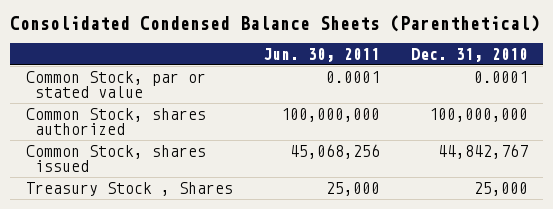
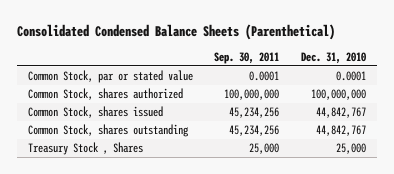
[263,47,381,62] Jun. 30, 2011 -> none
none -> [214,51,280,64] Sep. 30, 2011
none -> [27,124,189,138] Common Stock, shares outstanding

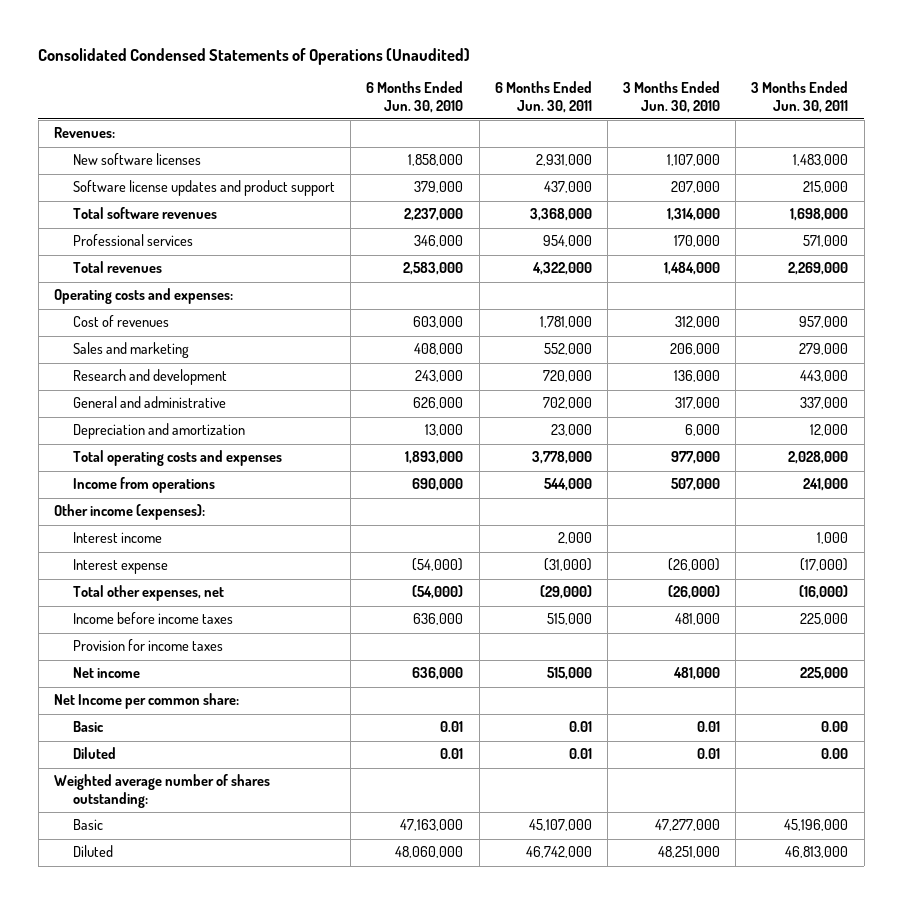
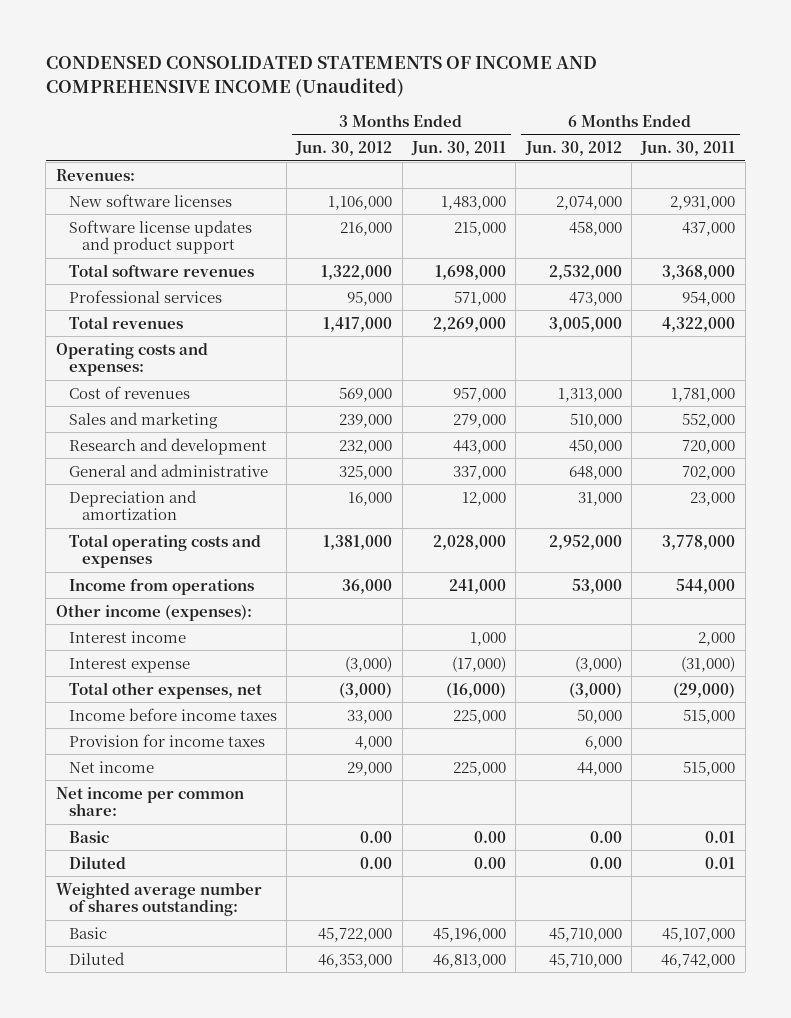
[38,47,471,65] Consolidated Condensed Statements of Operations (Unaudited) -> [45,56,597,97] CONDENSED CONSOLIDATED STATEMENTS OF INCOME AND COMPREHENSIVE INCOME (Unaudited)
[366,81,464,113] 6 Months Ended Jun. 30, 2010 -> none
[623,81,721,113] 3 Months Ended Jun. 30, 2010 -> none
none -> [295,141,393,157] Jun. 30, 2012
none -> [524,141,622,157] Jun. 30, 2012
[53,693,239,710] Net Income per common share: -> [55,786,244,817] Net income per common share:

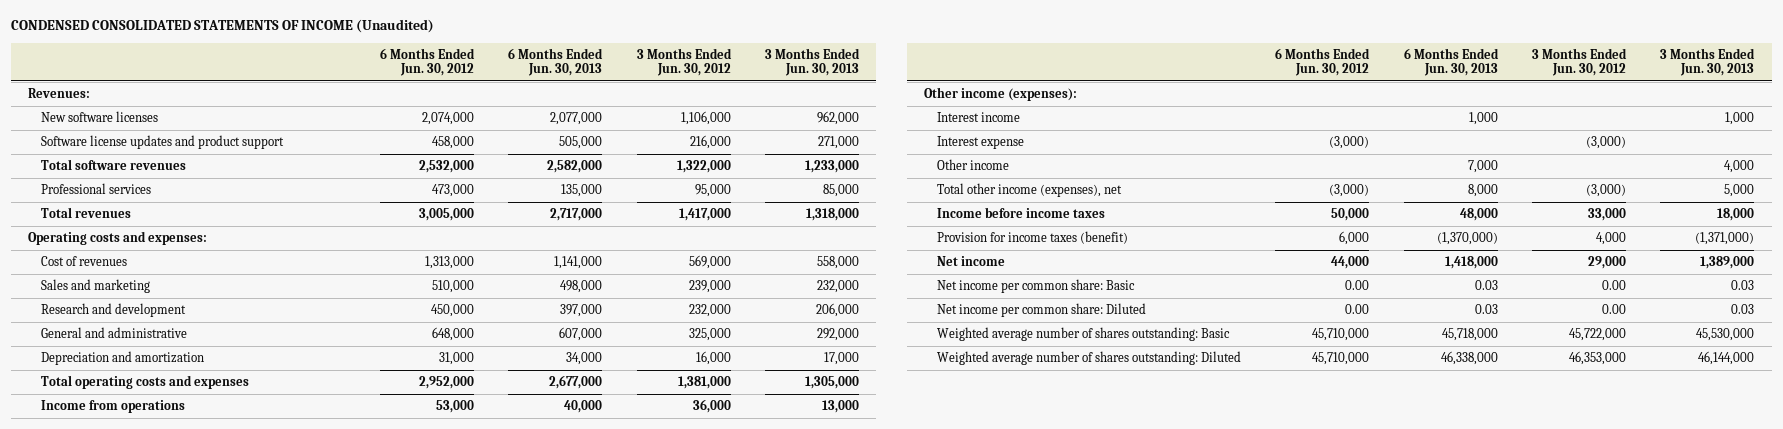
[45,56,597,97] CONDENSED CONSOLIDATED STATEMENTS OF INCOME AND COMPREHENSIVE INCOME (Unaudited) -> [11,19,435,34] CONDENSED CONSOLIDATED STATEMENTS OF INCOME (Unaudited)
[411,141,507,157] Jun. 30, 2011 -> none
[640,141,736,157] Jun. 30, 2011 -> none
none -> [508,47,604,76] 6 Months Ended Jun. 30, 2013
none -> [764,47,860,76] 3 Months Ended Jun. 30, 2013
none -> [937,159,1010,171] Other income
[68,681,262,699] Total other expenses, net -> [937,183,1123,198] Total other income (expenses), net
[68,733,265,747] Provision for income taxes -> [937,231,1129,245] Provision for income taxes (benefit)
[55,786,244,817] Net income per common share: -> none
[55,881,262,917] Weighted average number of shares outstanding: -> none
[68,830,109,843] Basic -> [937,279,1136,294] Net income per common share: Basic
[68,855,126,869] Diluted -> [937,303,1147,318] Net income per common share: Diluted
[68,926,107,939] Basic -> [937,327,1231,342] Weighted average number of shares outstanding: Basic
[68,951,125,965] Diluted -> [937,351,1242,366] Weighted average number of shares outstanding: Diluted

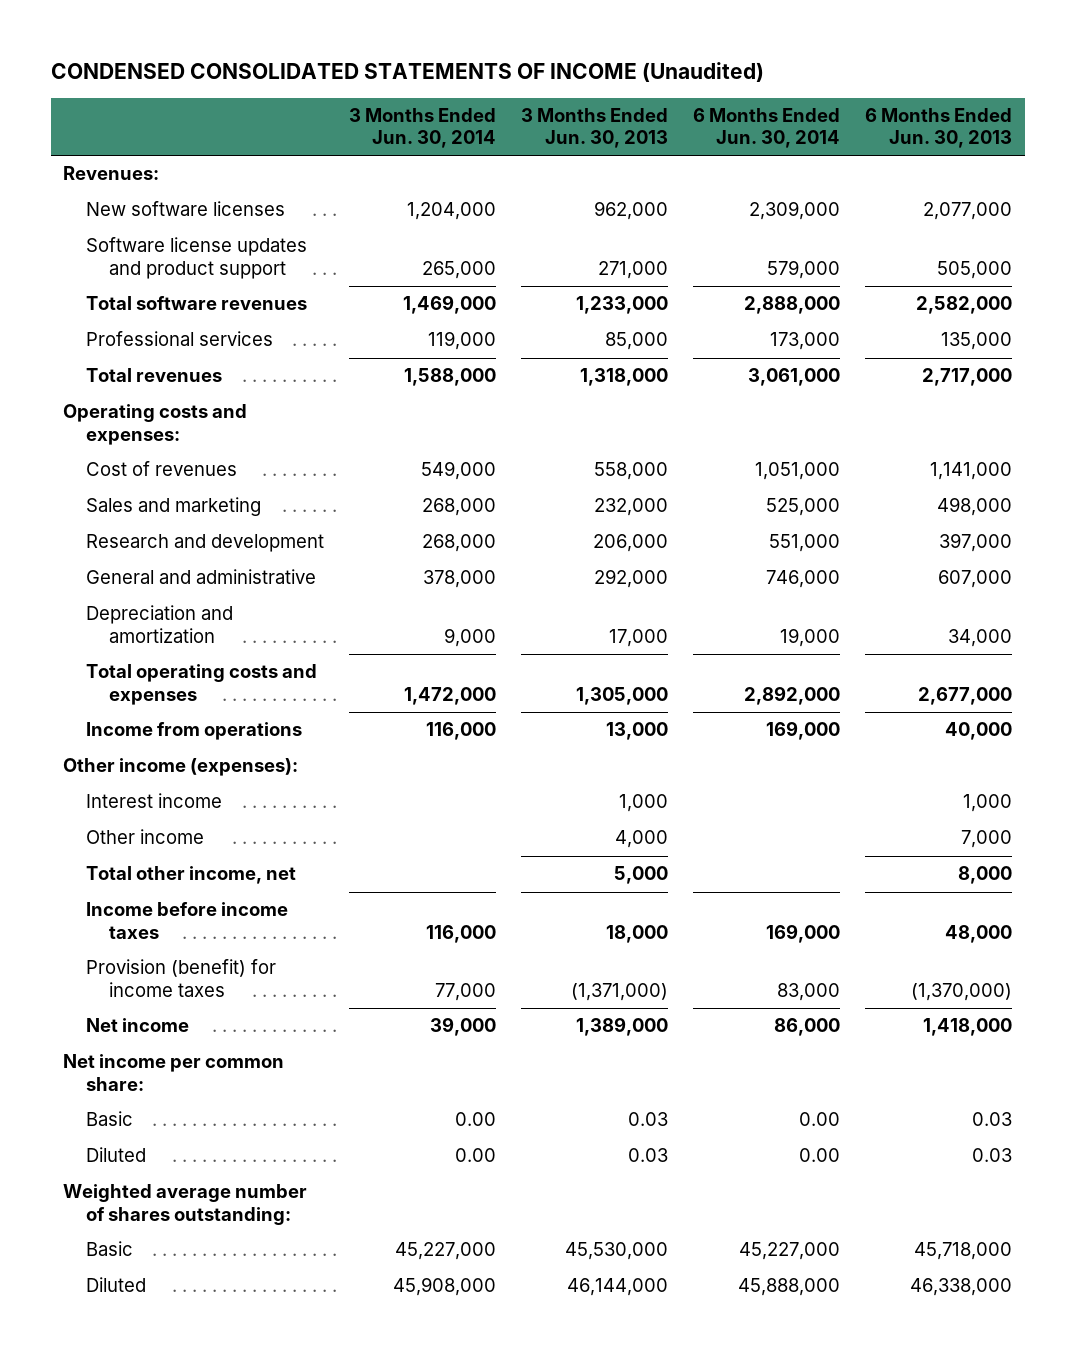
[379,47,475,76] 6 Months Ended Jun. 30, 2012 -> none
[636,47,732,76] 3 Months Ended Jun. 30, 2012 -> none
none -> [349,108,497,149] 3 Months Ended Jun. 30, 2014
none -> [693,108,841,149] 6 Months Ended Jun. 30, 2014
[937,136,1025,150] Interest expense -> none
[937,183,1123,198] Total other income (expenses), net -> [85,866,296,885] Total other income, net
[937,231,1129,245] Provision for income taxes (benefit) -> [85,959,276,997] Provision (benefit) for income taxes
none -> [63,1054,285,1091] Net income per common share:
[937,279,1136,294] Net income per common share: Basic -> [85,1111,133,1127] Basic
[937,303,1147,318] Net income per common share: Diluted -> [85,1147,146,1163] Diluted
none -> [63,1184,308,1225] Weighted average number of shares outstanding:
[937,327,1231,342] Weighted average number of shares outstanding: Basic -> [85,1241,133,1257] Basic
[937,351,1242,366] Weighted average number of shares outstanding: Diluted -> [85,1277,146,1293] Diluted

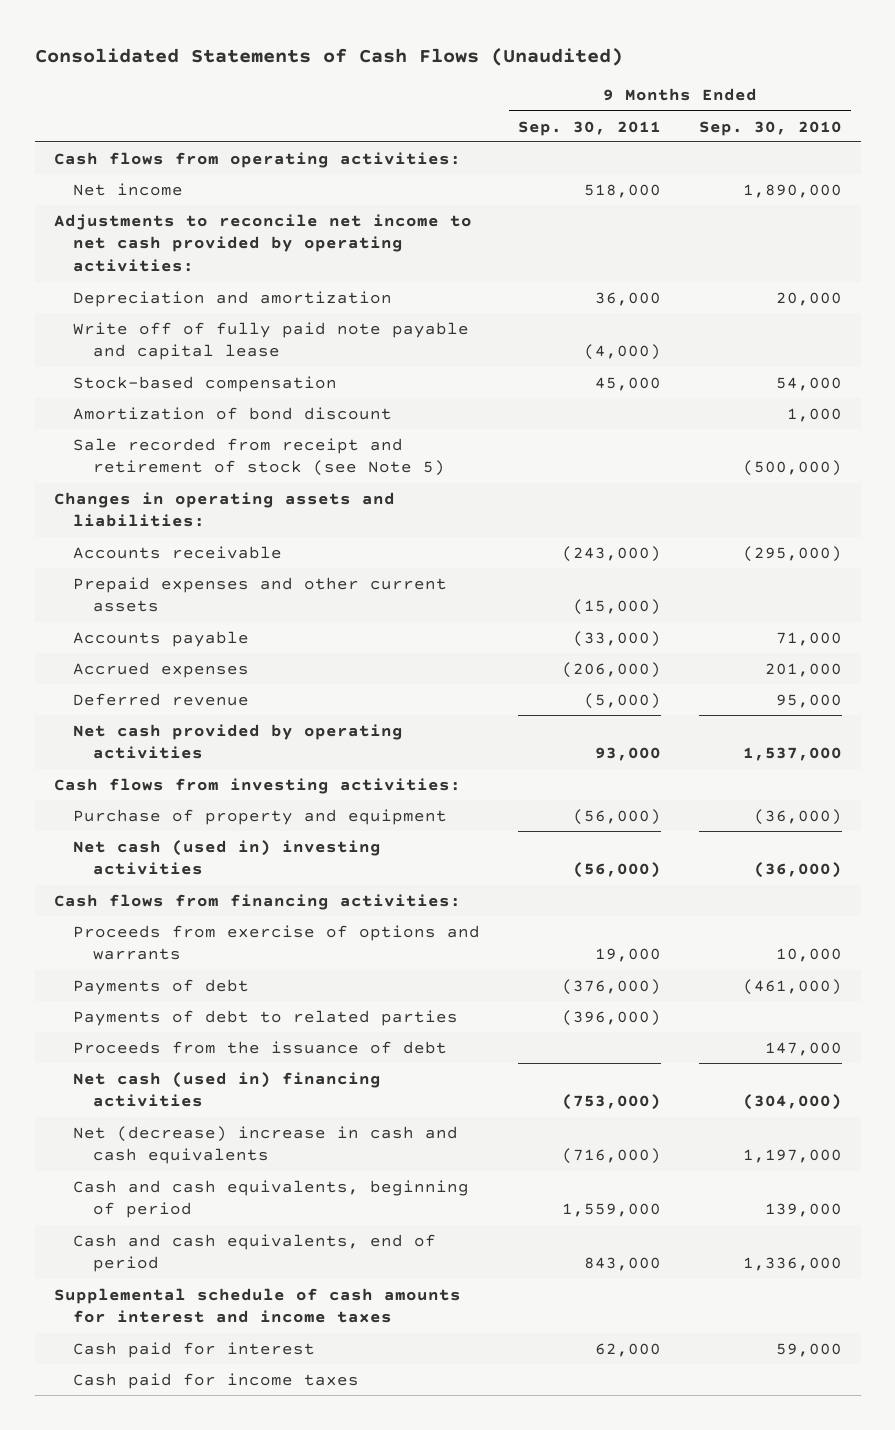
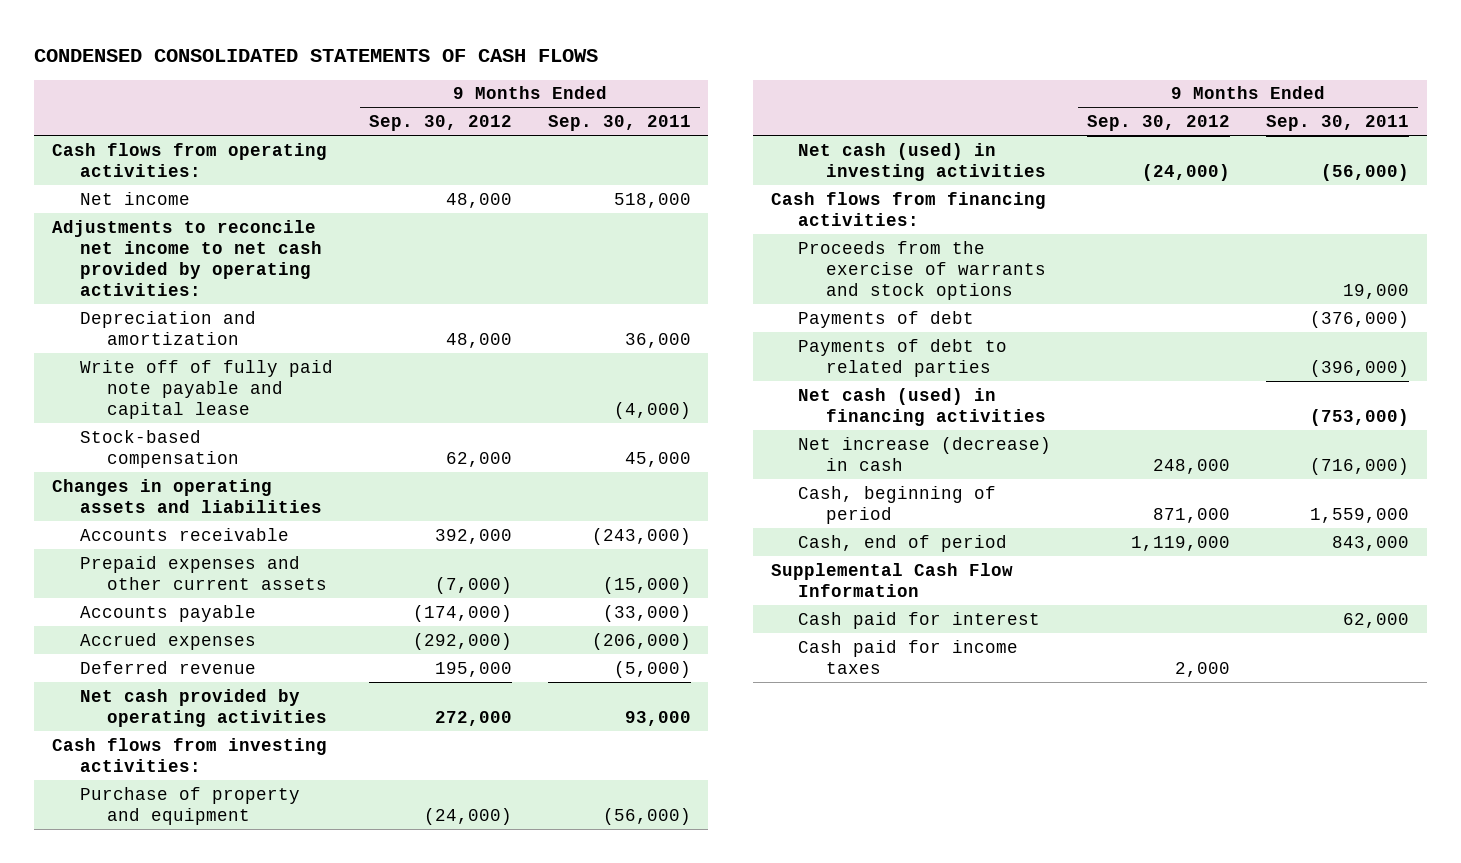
[34,48,623,67] Consolidated Statements of Cash Flows (Unaudited) -> [34,48,599,62] CONDENSED CONSOLIDATED STATEMENTS OF CASH FLOWS
[698,120,842,136] Sep. 30, 2010 -> none
none -> [368,115,512,132] Sep. 30, 2012
[73,406,393,420] Amortization of bond discount -> none
[73,437,445,477] Sale recorded from receipt and retirement of stock (see Note 5) -> none
[53,491,395,528] Changes in operating assets and liabilities: -> [52,478,322,513] Changes in operating assets and liabilities
[73,839,382,876] Net cash (used in) investing activities -> [798,142,1046,181] Net cash (used) in investing activities
[73,924,481,961] Proceeds from exercise of options and warrants -> [798,240,1046,300] Proceeds from the exercise of warrants and stock options
[73,1040,448,1054] Proceeds from the issuance of debt -> none
[73,1071,382,1108] Net cash (used in) financing activities -> [798,387,1046,426] Net cash (used) in financing activities
[73,1125,459,1165] Net (decrease) increase in cash and cash equivalents -> [798,436,1052,471] Net increase (decrease) in cash
[73,1179,470,1219] Cash and cash equivalents, beginning of period -> [798,485,997,524] Cash, beginning of period
[73,1233,437,1273] Cash and cash equivalents, end of period -> [798,534,1008,552] Cash, end of period
[53,1287,461,1324] Supplemental schedule of cash amounts for interest and income taxes -> [770,562,1013,597] Supplemental Cash Flow Information

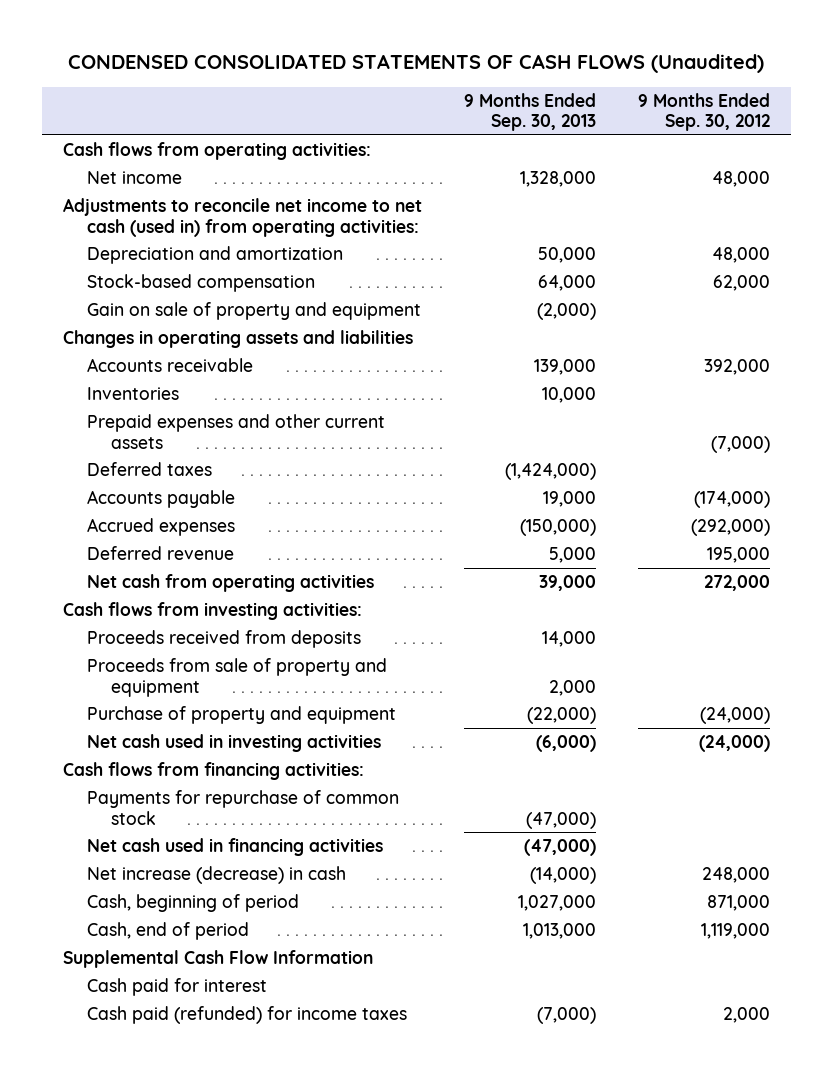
[34,48,599,62] CONDENSED CONSOLIDATED STATEMENTS OF CASH FLOWS -> [68,54,765,74] CONDENSED CONSOLIDATED STATEMENTS OF CASH FLOWS (Unaudited)
[547,115,691,132] Sep. 30, 2011 -> none
none -> [463,92,596,132] 9 Months Ended Sep. 30, 2013
[52,219,322,296] Adjustments to reconcile net income to net cash provided by operating activities: -> [62,198,422,237] Adjustments to reconcile net income to net cash (used in) from operating activities:
[79,359,333,419] Write off of fully paid note payable and capital lease -> none
none -> [86,302,421,321] Gain on sale of property and equipment
none -> [86,387,179,401] Inventories
none -> [86,462,212,477] Deferred taxes
[79,688,328,727] Net cash provided by operating activities -> [86,574,374,593] Net cash from operating activities
none -> [86,630,361,649] Proceeds received from deposits
none -> [86,658,387,697] Proceeds from sale of property and equipment
[798,142,1046,181] Net cash (used) in investing activities -> [86,734,381,753] Net cash used in investing activities
[798,240,1046,300] Proceeds from the exercise of warrants and stock options -> none
[798,310,975,328] Payments of debt -> none
[798,338,1008,377] Payments of debt to related parties -> none
none -> [86,790,399,825] Payments for repurchase of common stock
[798,387,1046,426] Net cash (used) in financing activities -> [86,838,383,857] Net cash used in financing activities
[798,639,1019,674] Cash paid for income taxes -> [86,1006,407,1025] Cash paid (refunded) for income taxes

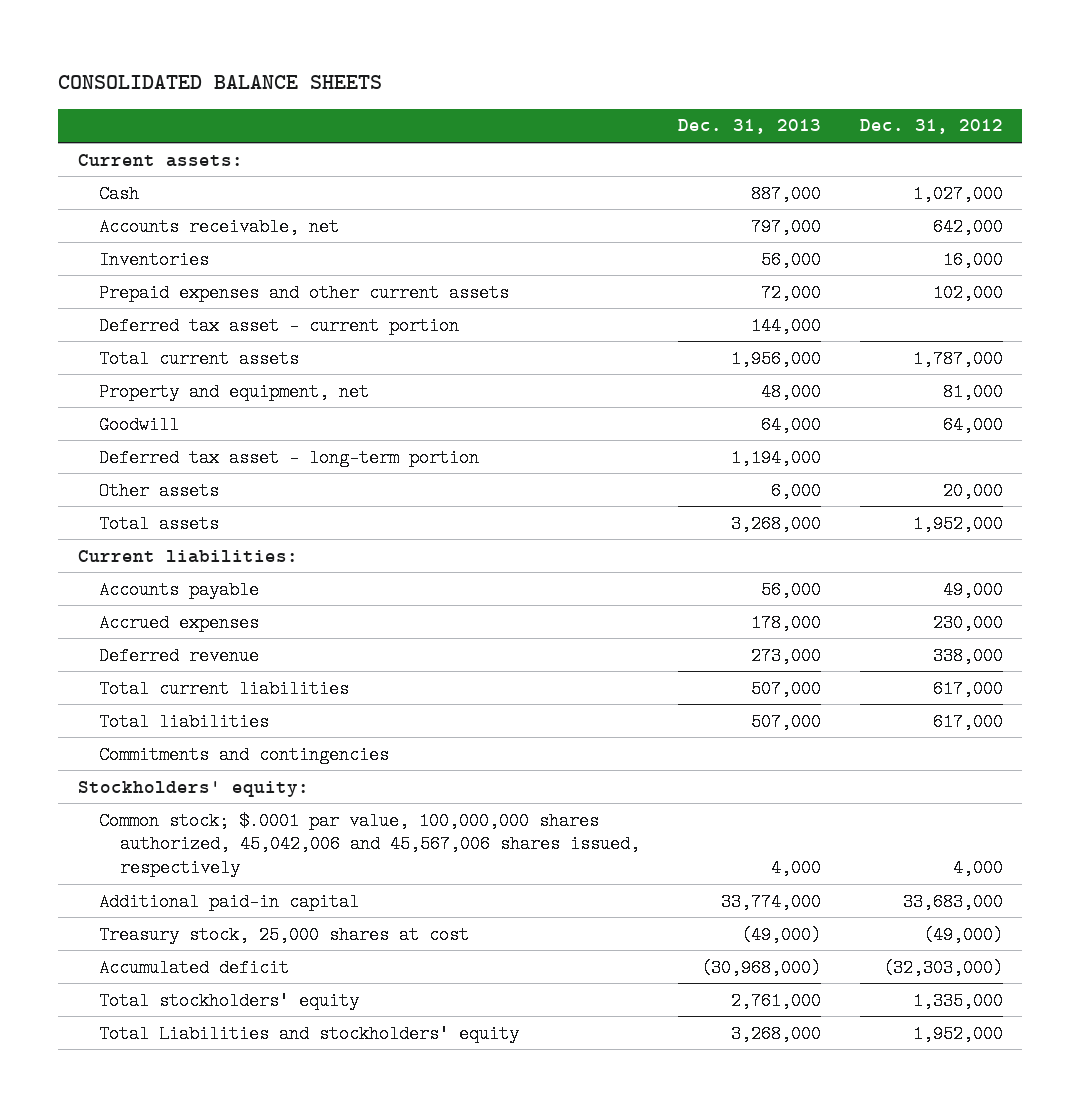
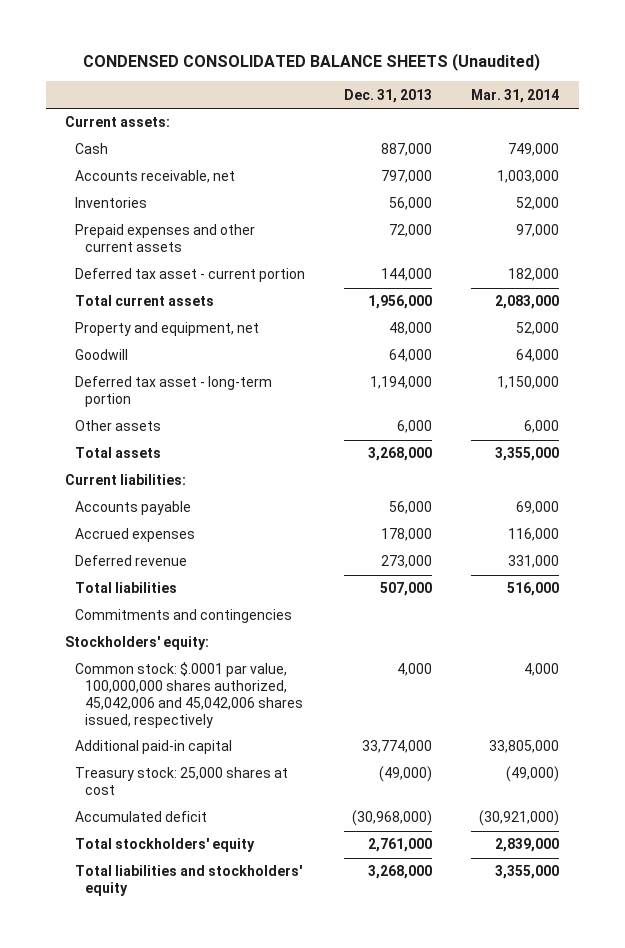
[58,74,383,89] CONSOLIDATED BALANCE SHEETS -> [83,53,541,72] CONDENSED CONSOLIDATED BALANCE SHEETS (Unaudited)
[859,119,1003,135] Dec. 31, 2012 -> none
none -> [471,88,560,103] Mar. 31, 2014
[98,679,349,698] Total current liabilities -> none
[98,811,640,878] Common stock; $.0001 par value, 100,000,000 shares authorized, 45,042,006 and 45,567,006 shares issued, respectively -> [75,662,304,728] Common stock: $.0001 par value, 100,000,000 shares authorized, 45,042,006 and 45,042,006 shares issued, respectively
[98,925,469,944] Treasury stock, 25,000 shares at cost -> [75,767,289,796] Treasury stock: 25,000 shares at cost
[98,1024,519,1043] Total Liabilities and stockholders' equity -> [75,865,303,897] Total liabilities and stockholders' equity

